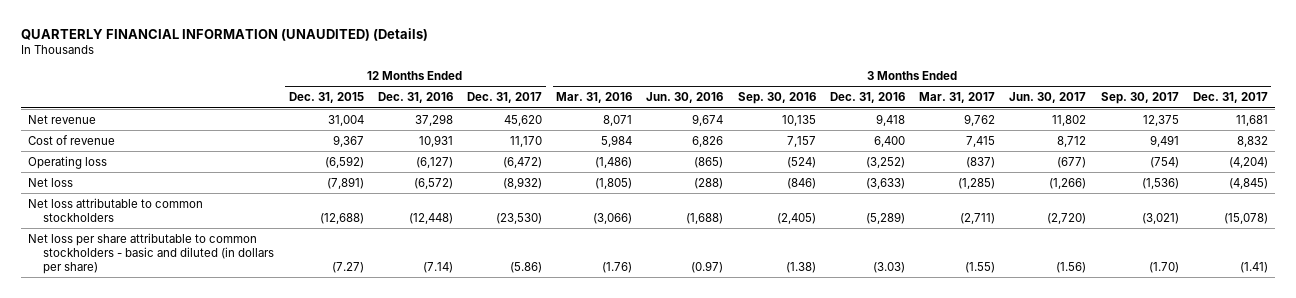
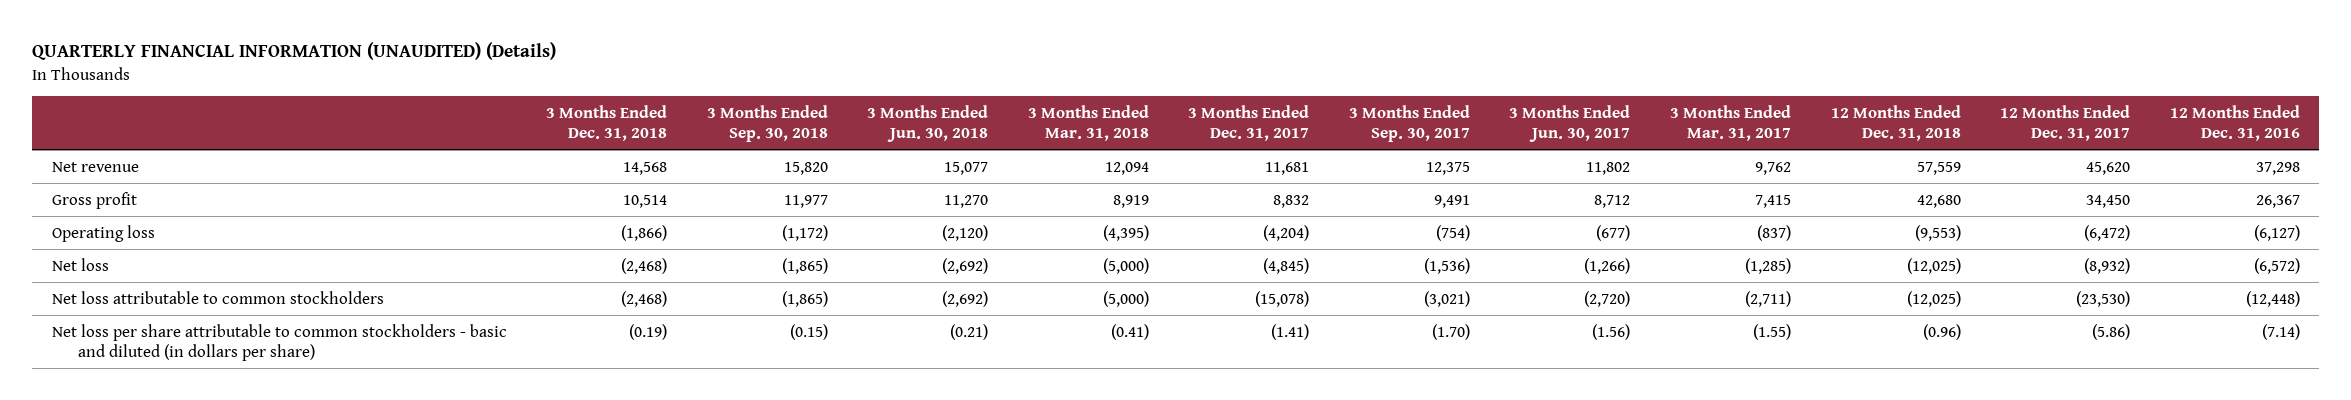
[288,92,364,104] Dec. 31, 2015 -> none
[556,92,633,104] Mar. 31, 2016 -> none
[646,92,724,104] Jun. 30, 2016 -> none
[737,92,816,105] Sep. 30, 2016 -> none
[829,92,905,104] Dec. 31, 2016 -> none
none -> [546,104,668,141] 3 Months Ended Dec. 31, 2018
none -> [706,104,828,142] 3 Months Ended Sep. 30, 2018
none -> [867,104,989,142] 3 Months Ended Jun. 30, 2018
none -> [1027,104,1149,141] 3 Months Ended Mar. 31, 2018
none -> [1830,104,1961,141] 12 Months Ended Dec. 31, 2018
[28,134,116,145] Cost of revenue -> none
none -> [51,191,137,209] Gross profit

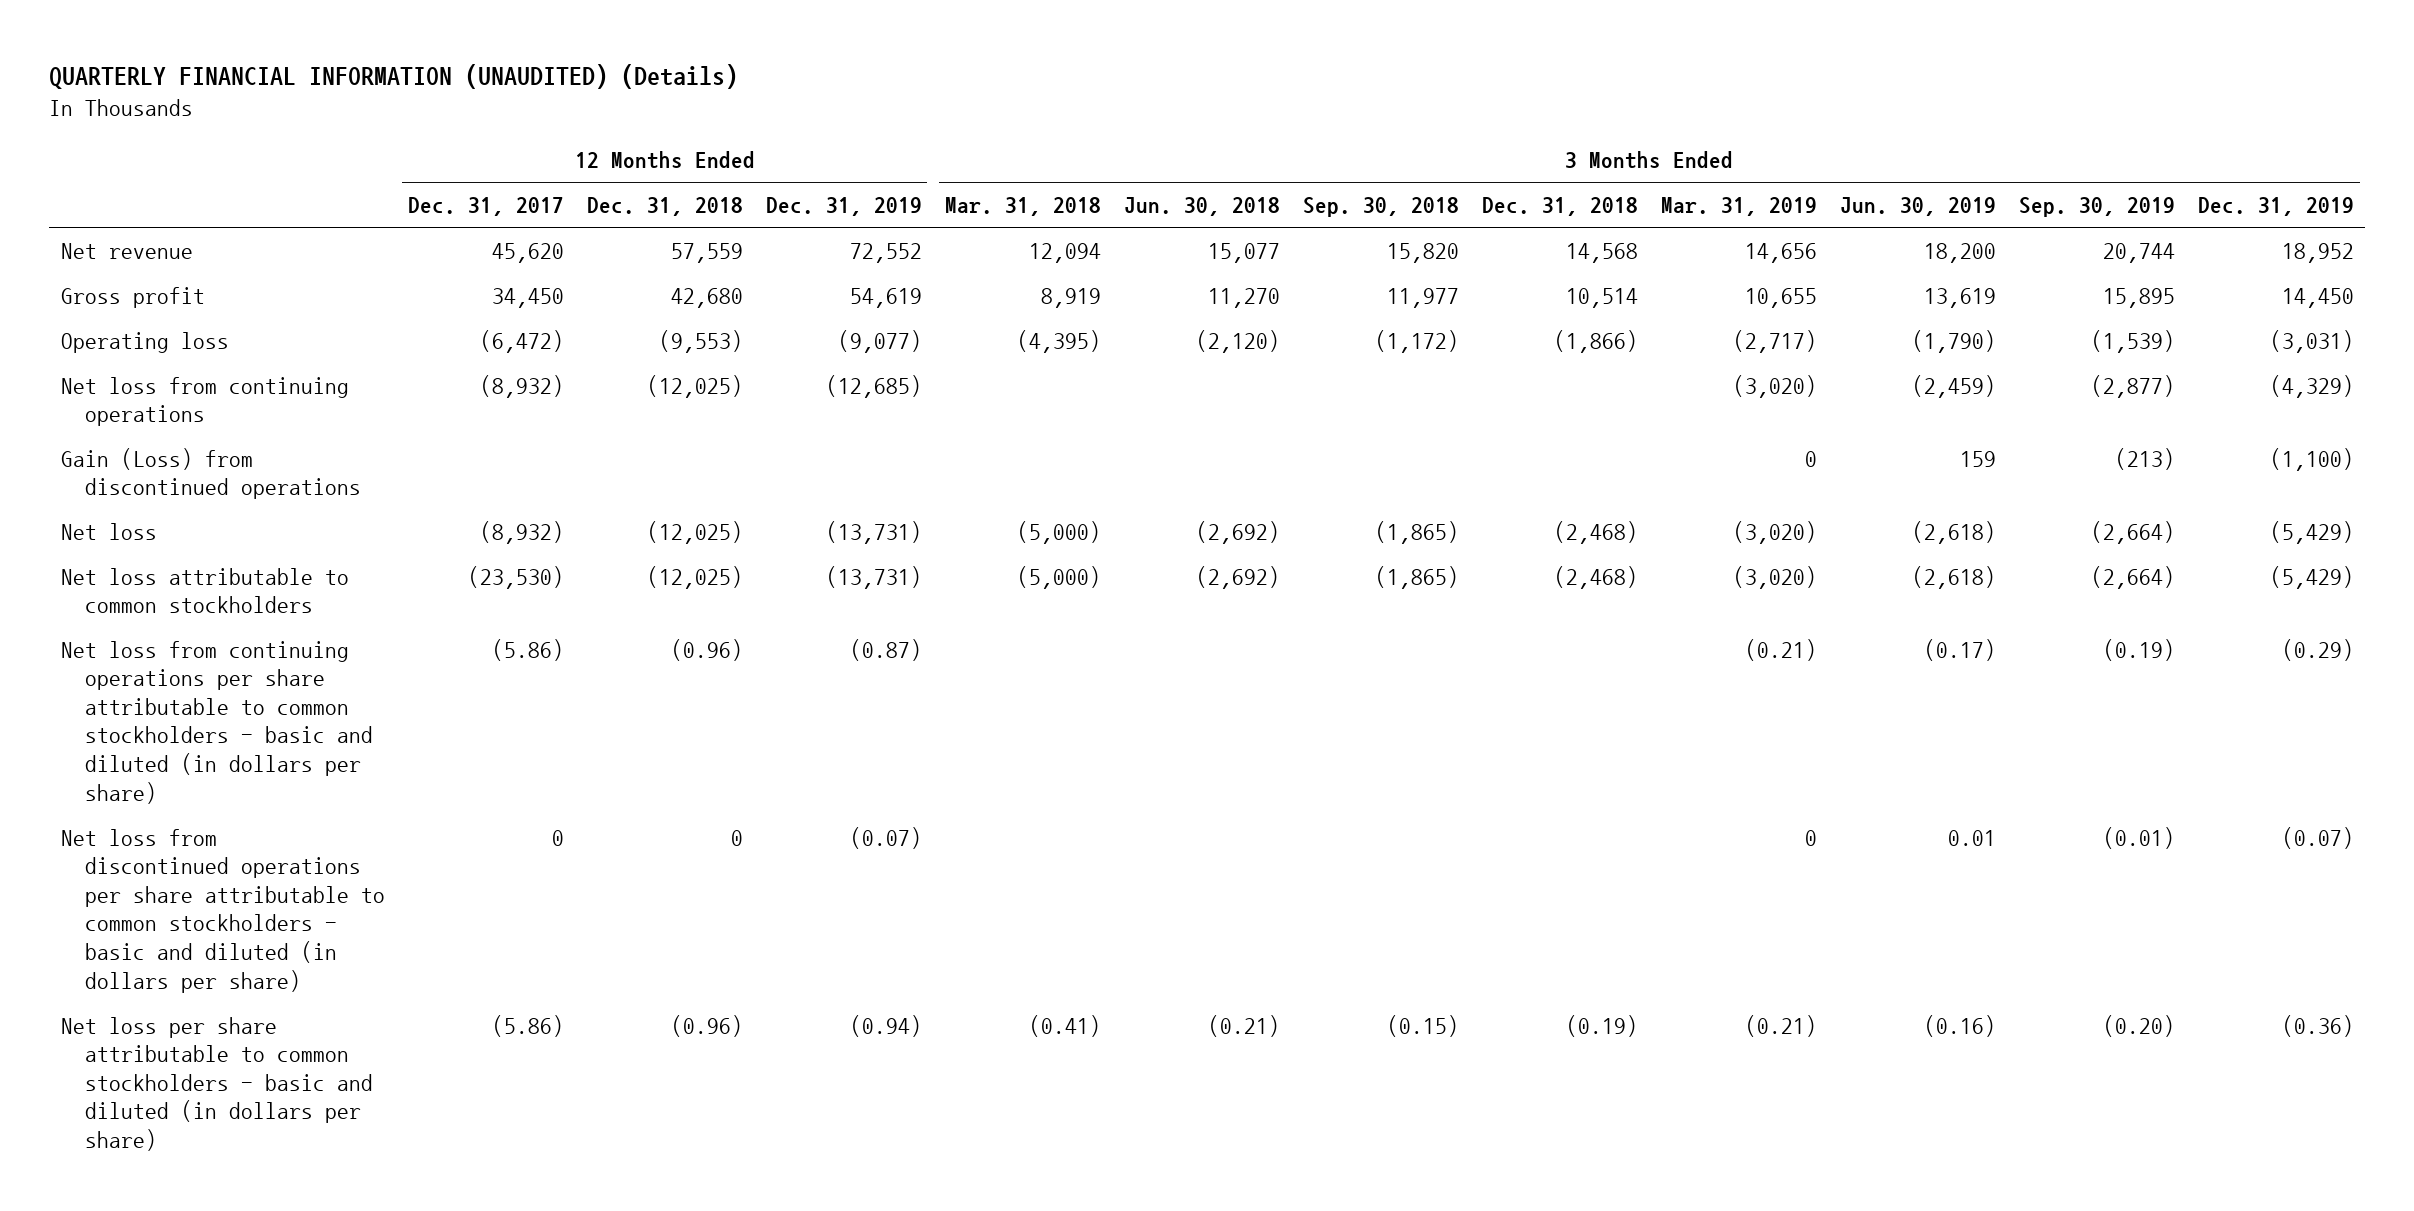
[1188,104,1310,141] 3 Months Ended Dec. 31, 2017 -> none
[1348,104,1470,142] 3 Months Ended Sep. 30, 2017 -> none
[1509,104,1631,142] 3 Months Ended Jun. 30, 2017 -> none
[1670,104,1792,141] 3 Months Ended Mar. 31, 2017 -> none
[2169,104,2300,141] 12 Months Ended Dec. 31, 2016 -> none
none -> [765,196,922,216] Dec. 31, 2019
none -> [1660,196,1817,216] Mar. 31, 2019
none -> [1839,196,1996,216] Jun. 30, 2019
none -> [2018,196,2175,217] Sep. 30, 2019
none -> [2197,196,2354,216] Dec. 31, 2019
none -> [60,376,349,427] Net loss from continuing operations
none -> [60,447,361,500] Gain (Loss) from discontinued operations
none -> [60,640,373,804] Net loss from continuing operations per share attributable to common stockholders - basic and diluted (in dollars per share)
none -> [60,828,385,993] Net loss from discontinued operations per share attributable to common stockholders - basic and diluted (in dollars per share)

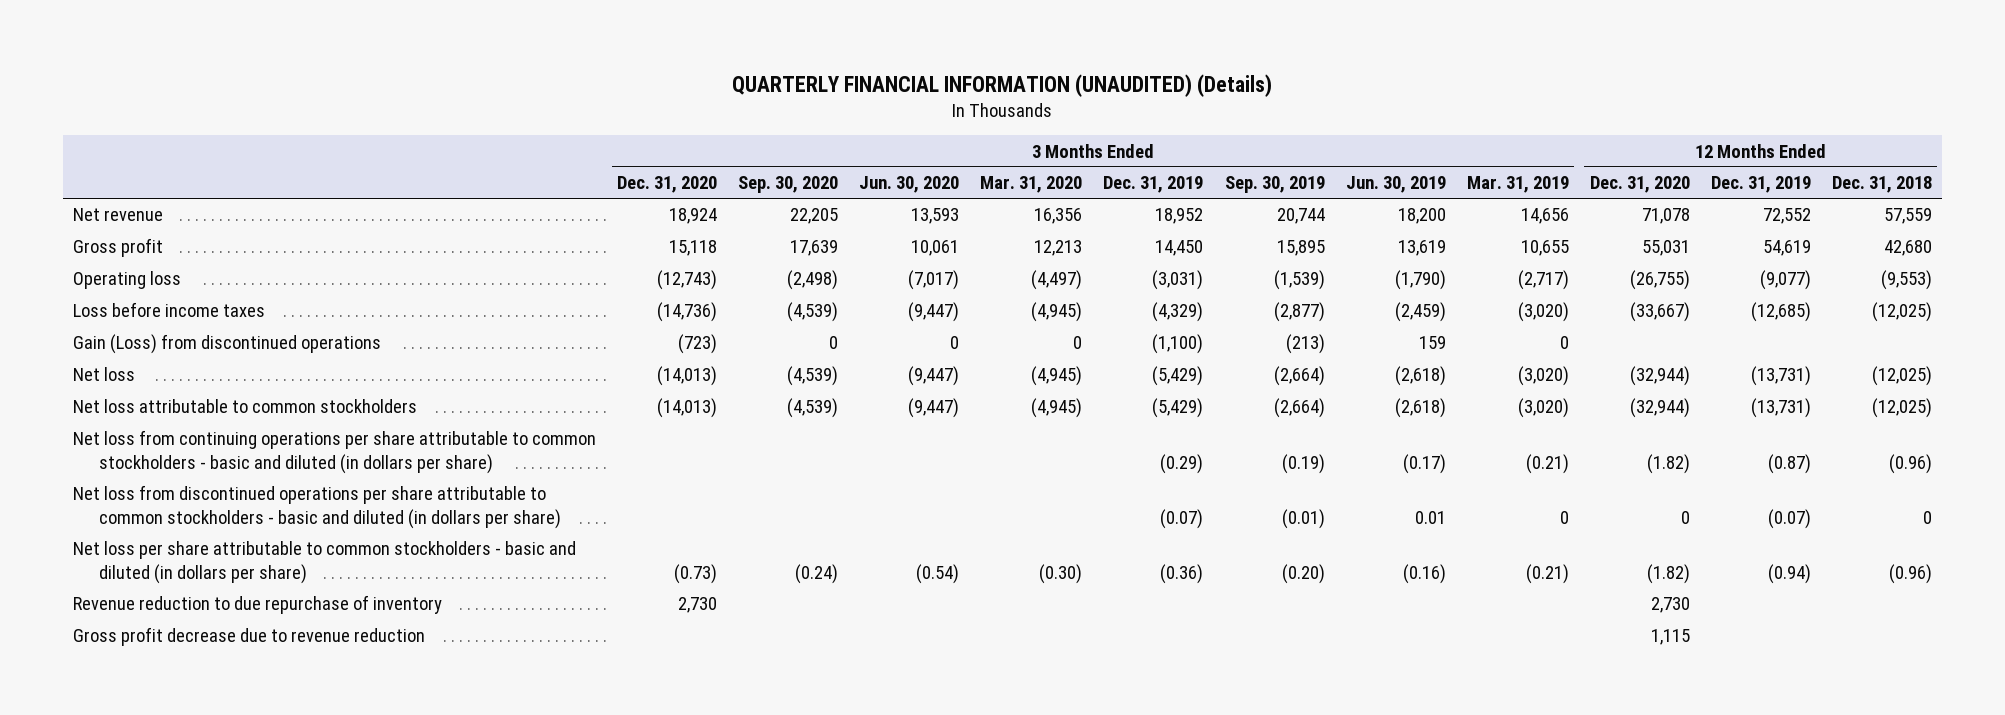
[407,196,564,216] Dec. 31, 2017 -> none
[944,196,1101,216] Mar. 31, 2018 -> none
[1123,196,1280,216] Jun. 30, 2018 -> none
[1302,196,1459,217] Sep. 30, 2018 -> none
[1481,196,1638,216] Dec. 31, 2018 -> none
none -> [617,176,718,194] Dec. 31, 2020
none -> [738,176,839,194] Sep. 30, 2020
none -> [859,176,960,194] Jun. 30, 2020
none -> [980,176,1083,194] Mar. 31, 2020
none -> [1589,176,1690,194] Dec. 31, 2020
[60,376,349,427] Net loss from continuing operations -> [73,302,266,318] Loss before income taxes
none -> [73,595,443,615] Revenue reduction to due repurchase of inventory
none -> [73,627,426,647] Gross profit decrease due to revenue reduction

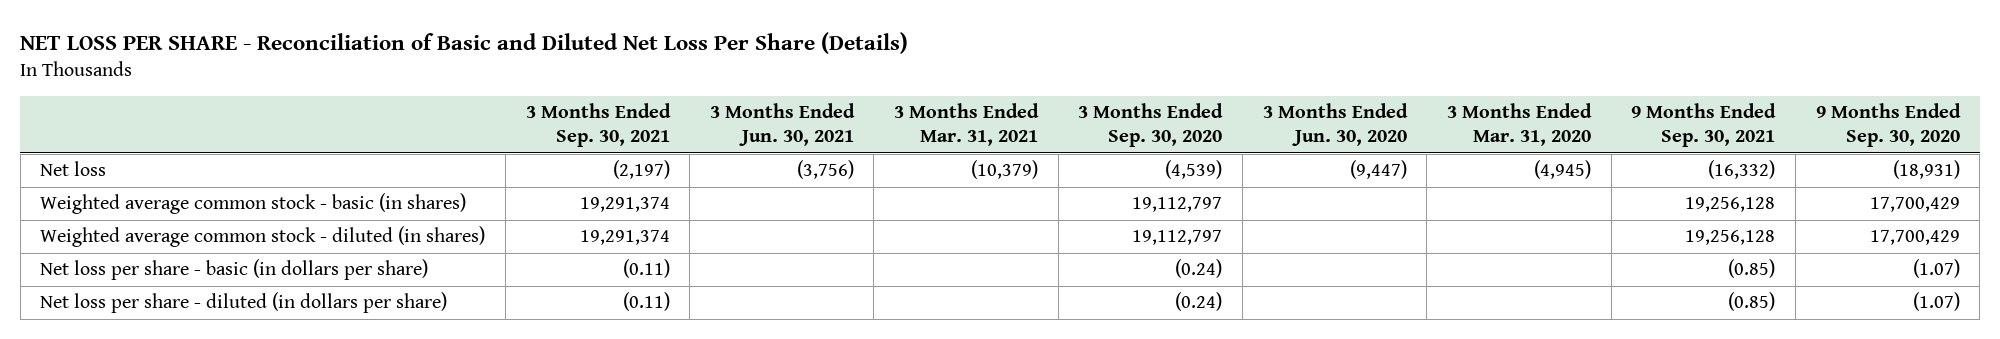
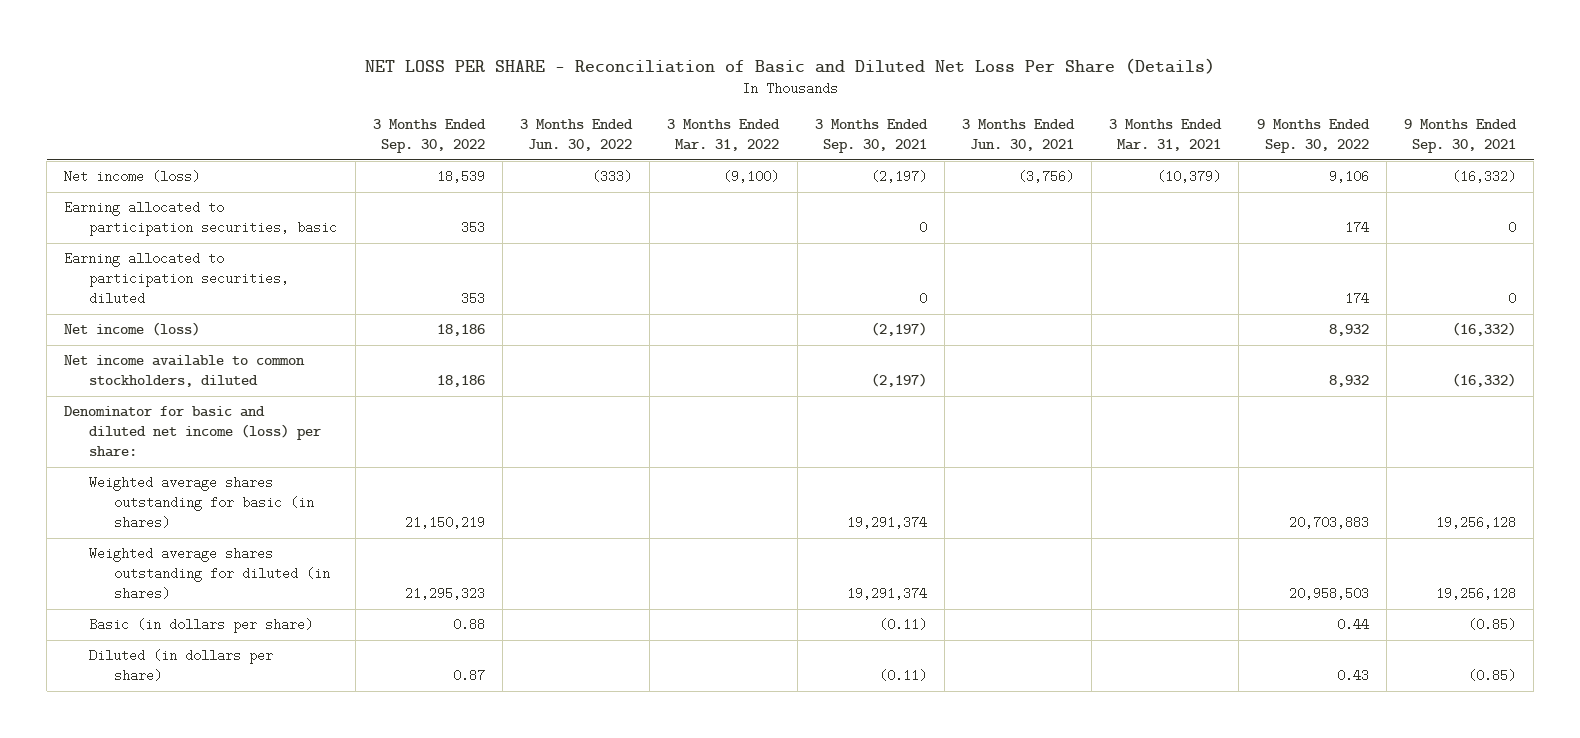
[1078,103,1224,148] 3 Months Ended Sep. 30, 2020 -> none
[1262,103,1408,147] 3 Months Ended Jun. 30, 2020 -> none
[1446,103,1592,147] 3 Months Ended Mar. 31, 2020 -> none
[1815,103,1961,148] 9 Months Ended Sep. 30, 2020 -> none
none -> [372,119,486,154] 3 Months Ended Sep. 30, 2022
none -> [520,119,634,152] 3 Months Ended Jun. 30, 2022
none -> [667,119,781,152] 3 Months Ended Mar. 31, 2022
none -> [1256,119,1370,154] 9 Months Ended Sep. 30, 2022
[40,161,107,177] Net loss -> [64,170,201,184] Net income (loss)
none -> [64,201,338,237] Earning allocated to participation securities, basic
none -> [64,252,290,306] Earning allocated to participation securities, diluted
none -> [64,322,201,337] Net income (loss)
none -> [64,355,306,388] Net income available to common stockholders, diluted
none -> [64,406,322,458] Denominator for basic and diluted net income (loss) per share:
[40,193,467,215] Weighted average common stock - basic (in shares) -> [89,476,315,530] Weighted average shares outstanding for basic (in shares)
[40,226,486,248] Weighted average common stock - diluted (in shares) -> [89,547,331,601] Weighted average shares outstanding for diluted (in shares)
[40,259,429,281] Net loss per share - basic (in dollars per share) -> [89,618,314,634] Basic (in dollars per share)
[40,292,448,314] Net loss per share - diluted (in dollars per share) -> [89,649,274,683] Diluted (in dollars per share)

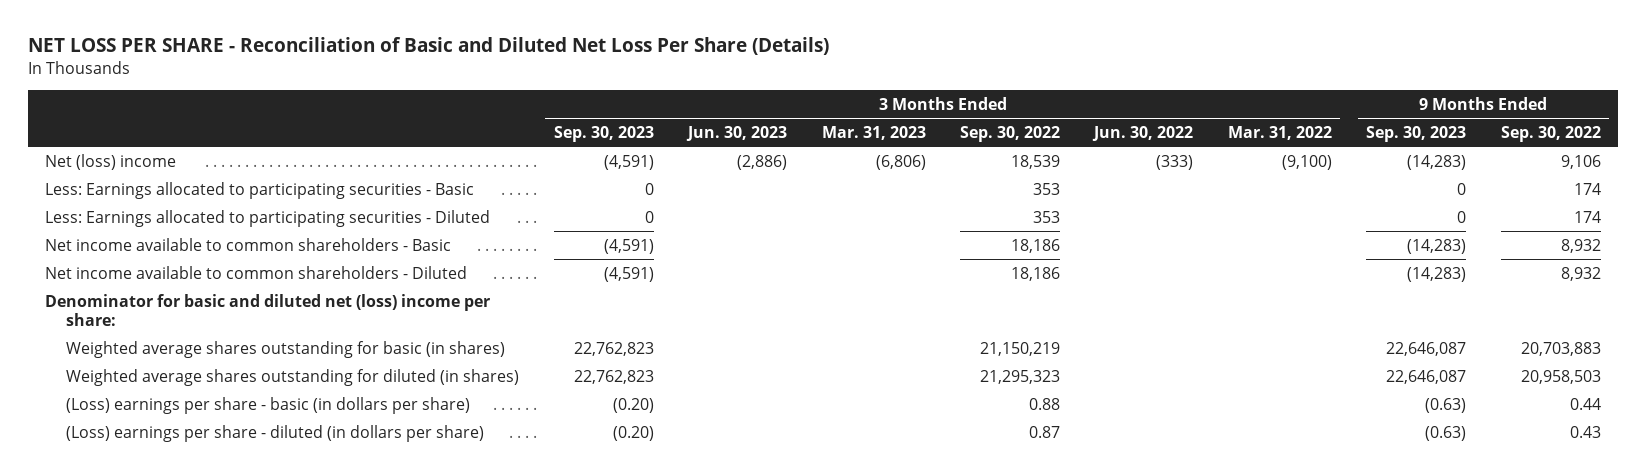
[814,119,928,154] 3 Months Ended Sep. 30, 2021 -> none
[962,119,1076,152] 3 Months Ended Jun. 30, 2021 -> none
[1109,119,1223,152] 3 Months Ended Mar. 31, 2021 -> none
[1403,119,1517,154] 9 Months Ended Sep. 30, 2021 -> none
none -> [553,125,654,142] Sep. 30, 2023
none -> [686,125,788,141] Jun. 30, 2023
none -> [821,125,926,140] Mar. 31, 2023
none -> [1366,125,1467,142] Sep. 30, 2023
[64,170,201,184] Net income (loss) -> [44,153,176,170] Net (loss) income
[64,201,338,237] Earning allocated to participation securities, basic -> [44,181,474,199] Less: Earnings allocated to participating securities - Basic
[64,252,290,306] Earning allocated to participation securities, diluted -> [44,209,490,227] Less: Earnings allocated to participating securities - Diluted
[64,322,201,337] Net income (loss) -> [44,237,451,251] Net income available to common shareholders - Basic
[64,355,306,388] Net income available to common stockholders, diluted -> [44,265,467,279] Net income available to common shareholders - Diluted
[64,406,322,458] Denominator for basic and diluted net income (loss) per share: -> [44,293,490,326] Denominator for basic and diluted net (loss) income per share:
[89,618,314,634] Basic (in dollars per share) -> [66,396,471,414] (Loss) earnings per share - basic (in dollars per share)
[89,649,274,683] Diluted (in dollars per share) -> [66,424,485,442] (Loss) earnings per share - diluted (in dollars per share)

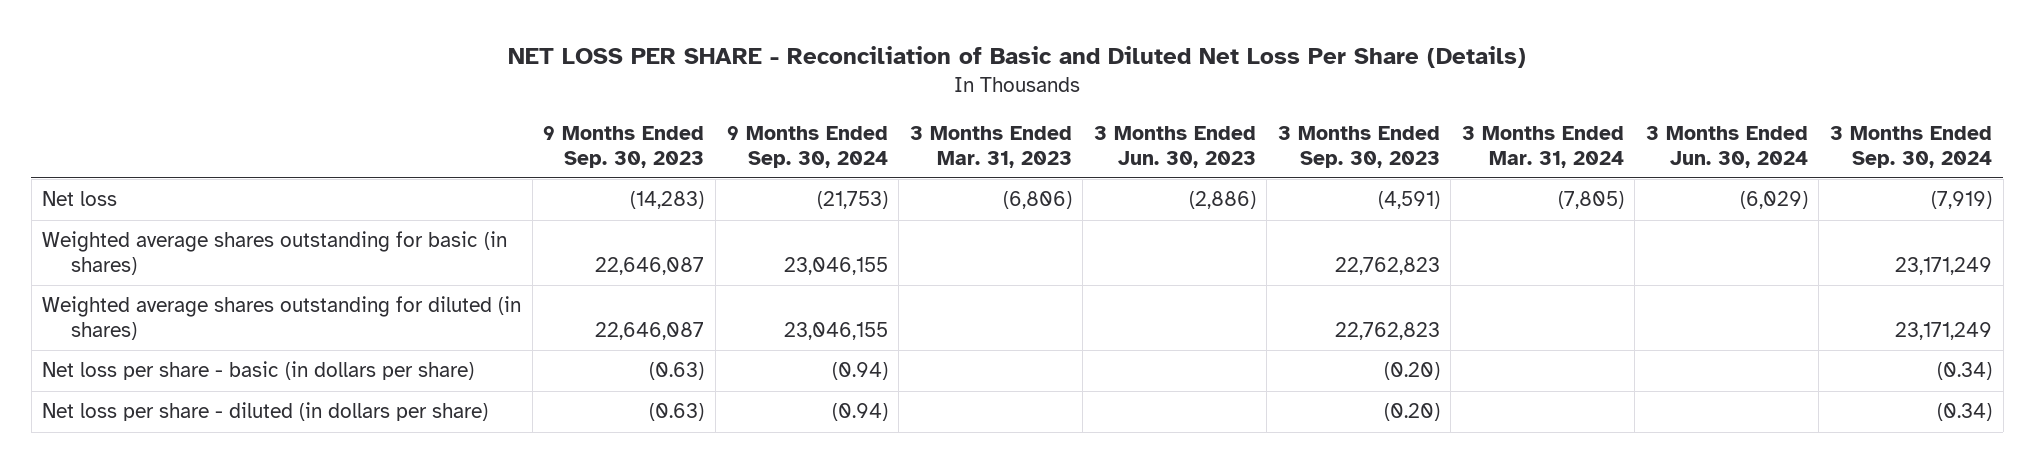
[960,125,1061,142] Sep. 30, 2022 -> none
[1092,125,1194,141] Jun. 30, 2022 -> none
[1227,125,1332,140] Mar. 31, 2022 -> none
[1500,125,1601,142] Sep. 30, 2022 -> none
none -> [726,125,888,168] 9 Months Ended Sep. 30, 2024
none -> [1461,125,1624,168] 3 Months Ended Mar. 31, 2024
none -> [1645,125,1808,168] 3 Months Ended Jun. 30, 2024
none -> [1829,125,1992,168] 3 Months Ended Sep. 30, 2024
[44,181,474,199] Less: Earnings allocated to participating securities - Basic -> none
[44,209,490,227] Less: Earnings allocated to participating securities - Diluted -> none
[44,237,451,251] Net income available to common shareholders - Basic -> none
[44,265,467,279] Net income available to common shareholders - Diluted -> none
[44,293,490,326] Denominator for basic and diluted net (loss) income per share: -> none
[44,153,176,170] Net (loss) income -> [42,191,118,207] Net loss
[66,396,471,414] (Loss) earnings per share - basic (in dollars per share) -> [42,361,475,381] Net loss per share - basic (in dollars per share)
[66,424,485,442] (Loss) earnings per share - diluted (in dollars per share) -> [42,402,489,422] Net loss per share - diluted (in dollars per share)

